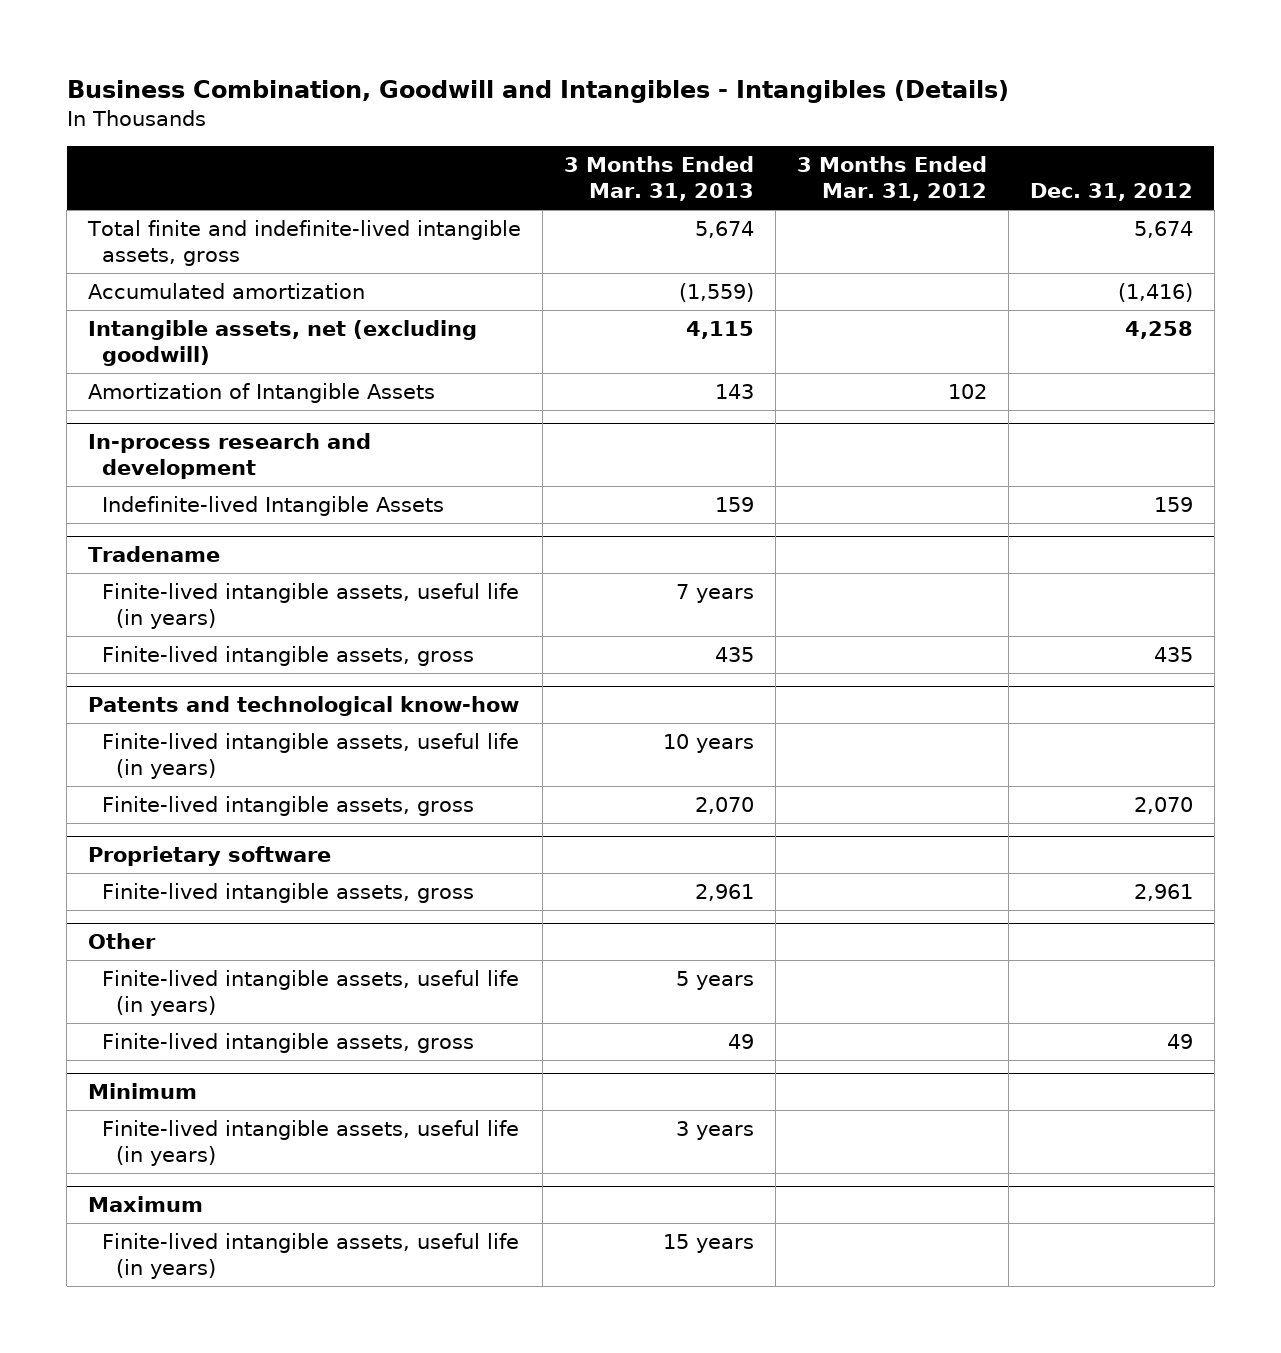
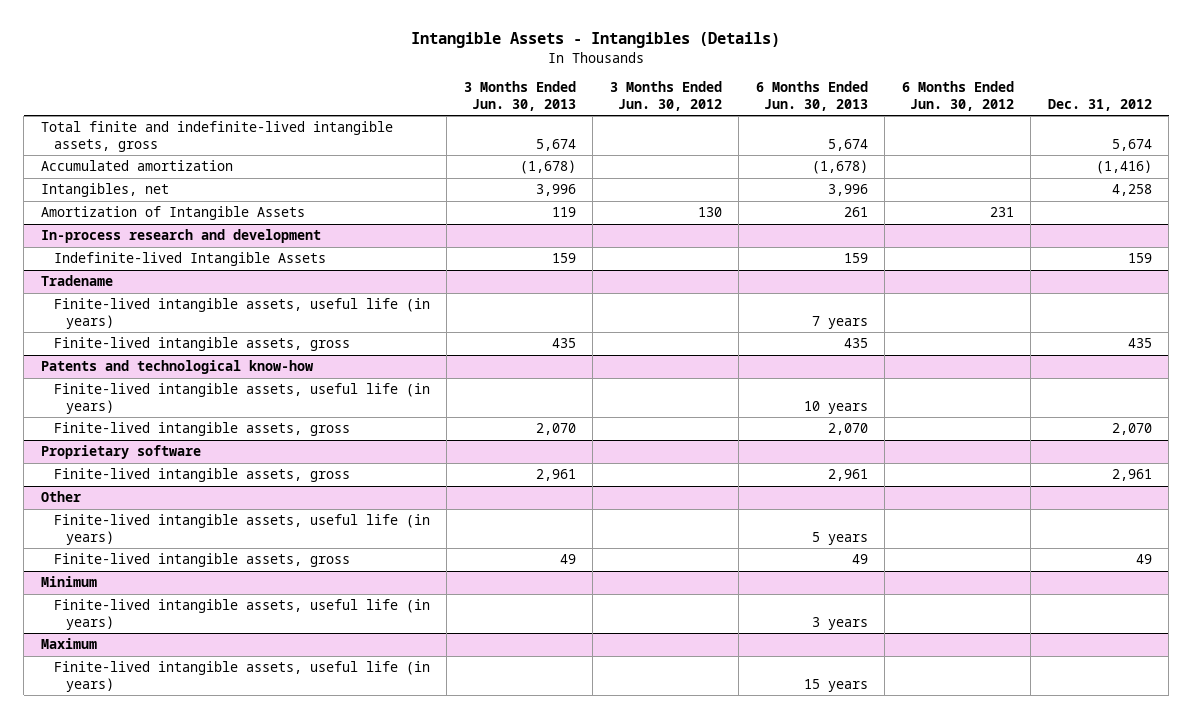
[66,80,1009,104] Business Combination, Goodwill and Intangibles - Intangibles (Details) -> [411,32,781,49] Intangible Assets - Intangibles (Details)
[563,155,754,202] 3 Months Ended Mar. 31, 2013 -> none
[796,155,987,202] 3 Months Ended Mar. 31, 2012 -> none
none -> [463,81,576,111] 3 Months Ended Jun. 30, 2013
none -> [609,81,722,111] 3 Months Ended Jun. 30, 2012
none -> [755,81,868,111] 6 Months Ended Jun. 30, 2013
none -> [901,81,1014,111] 6 Months Ended Jun. 30, 2012
[87,320,477,367] Intangible assets, net (excluding goodwill) -> [40,183,169,198] Intangibles, net

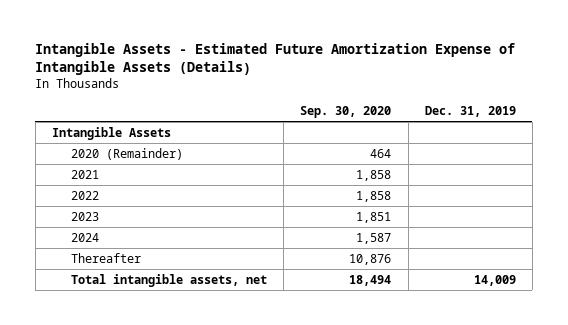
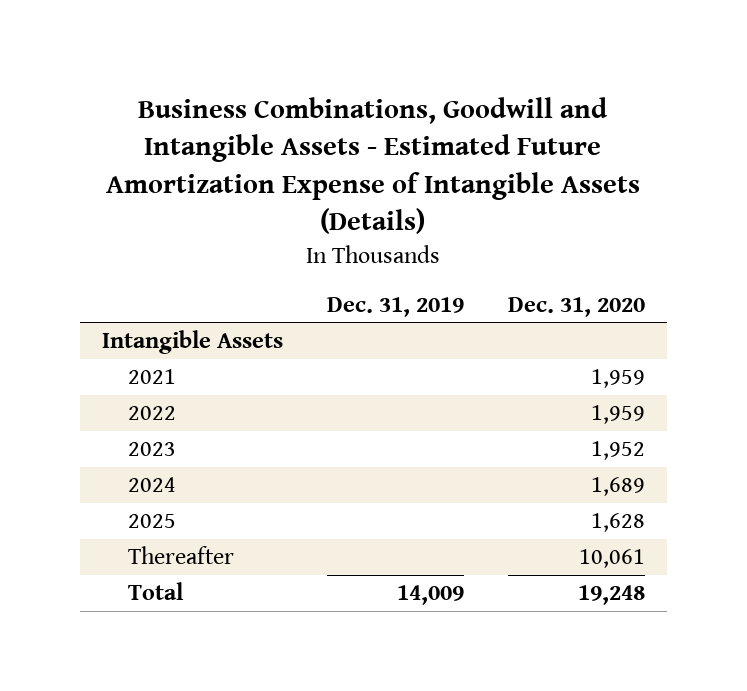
[35,42,516,76] Intangible Assets - Estimated Future Amortization Expense of Intangible Assets (Details) -> [106,96,641,234] Business Combinations, Goodwill and Intangible Assets - Estimated Future Amortization Expense of Intangible Assets (Details)
[300,106,392,119] Sep. 30, 2020 -> none
none -> [507,297,645,318] Dec. 31, 2020
[70,147,183,160] 2020 (Remainder) -> none
none -> [127,514,176,529] 2025
[70,273,267,287] Total intangible assets, net -> [127,582,184,601] Total

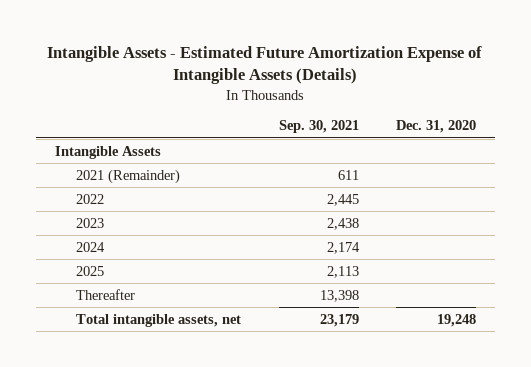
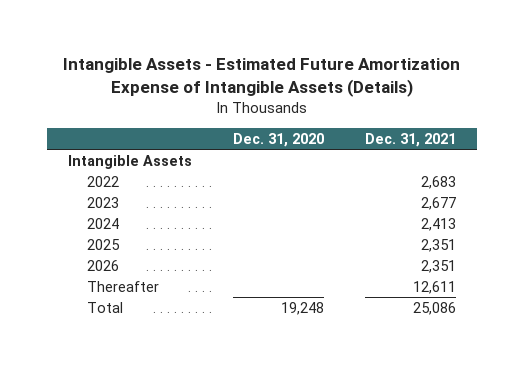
[278,120,359,134] Sep. 30, 2021 -> none
none -> [365,132,457,147] Dec. 31, 2021
[76,168,181,184] 2021 (Remainder) -> none
none -> [87,259,120,271] 2026
[76,313,242,327] Total intangible assets, net -> [87,301,124,313] Total

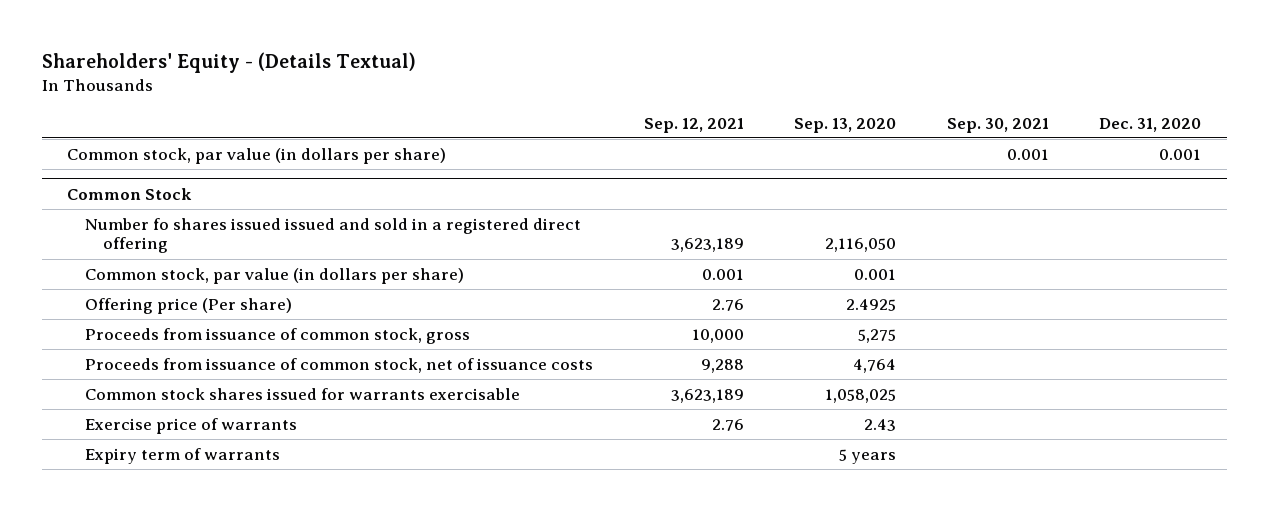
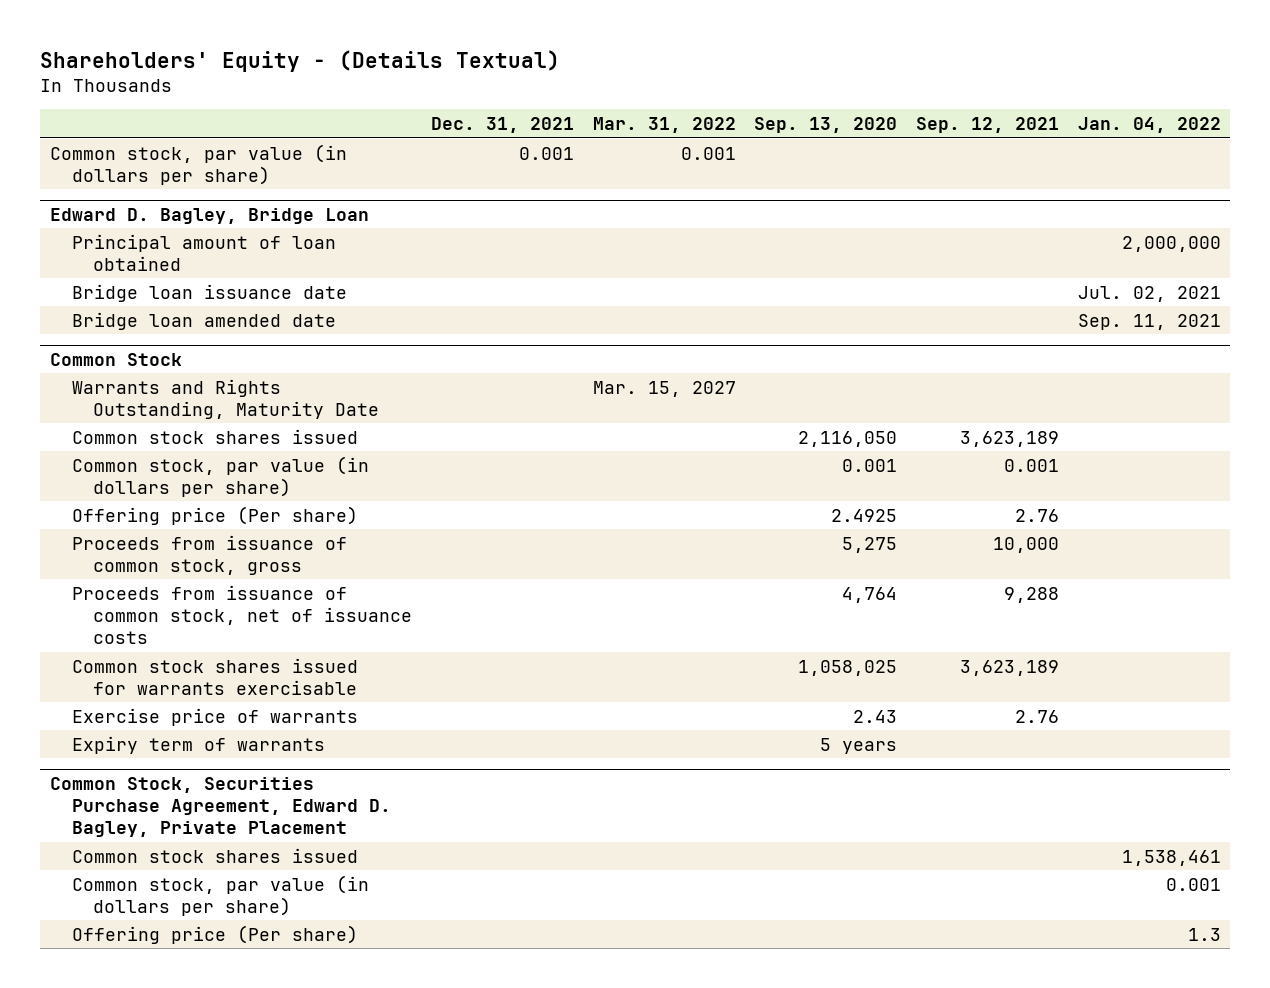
[946,117,1049,133] Sep. 30, 2021 -> none
[1099,117,1202,132] Dec. 31, 2020 -> none
none -> [431,116,575,133] Dec. 31, 2021
none -> [592,116,736,133] Mar. 31, 2022
none -> [1077,116,1221,133] Jan. 04, 2022
none -> [49,207,369,224] Edward D. Bagley, Bridge Loan
none -> [71,233,336,271] Principal amount of loan obtained
none -> [71,283,347,302] Bridge loan issuance date
none -> [71,311,336,330] Bridge loan amended date
none -> [71,378,380,419] Warrants and Rights Outstanding, Maturity Date
[84,217,581,254] Number fo shares issued issued and sold in a registered direct offering -> [71,428,358,444] Common stock shares issued
none -> [49,776,391,838] Common Stock, Securities Purchase Agreement, Edward D. Bagley, Private Placement
none -> [71,847,358,863] Common stock shares issued
none -> [71,874,369,916] Common stock, par value (in dollars per share)
none -> [71,924,358,944] Offering price (Per share)

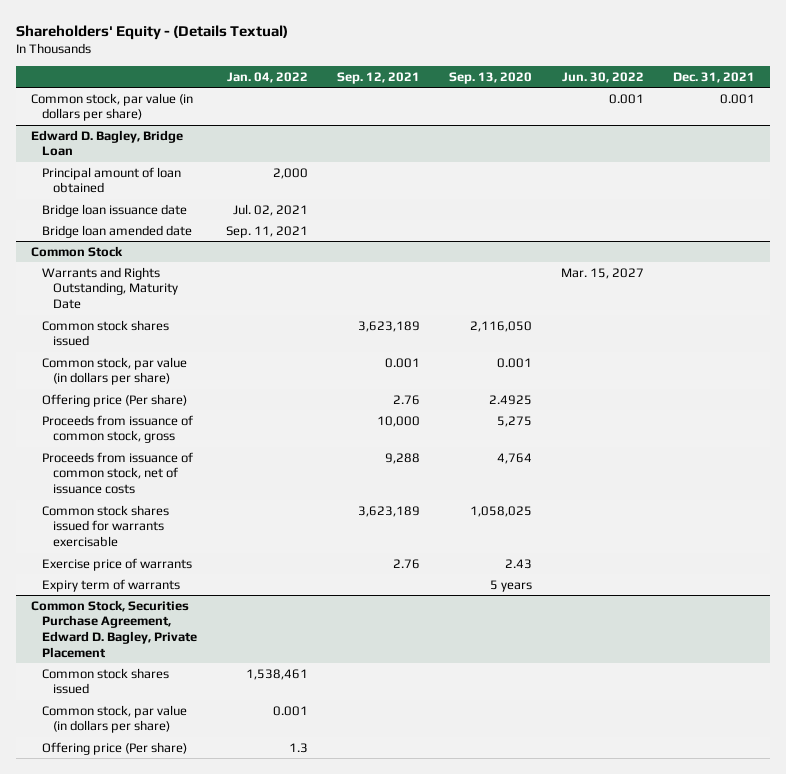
[592,116,736,133] Mar. 31, 2022 -> none
none -> [561,71,644,83] Jun. 30, 2022
[1121,235,1221,252] 2,000,000 -> [272,167,308,179] 2,000

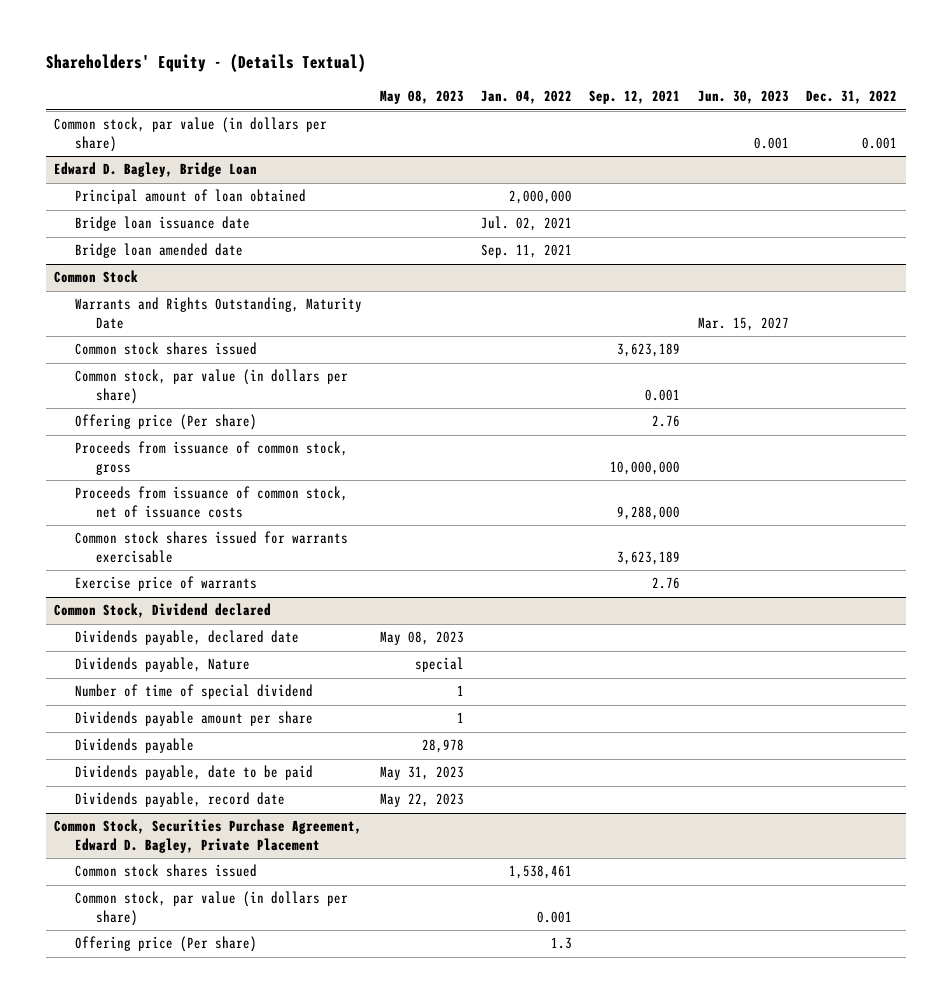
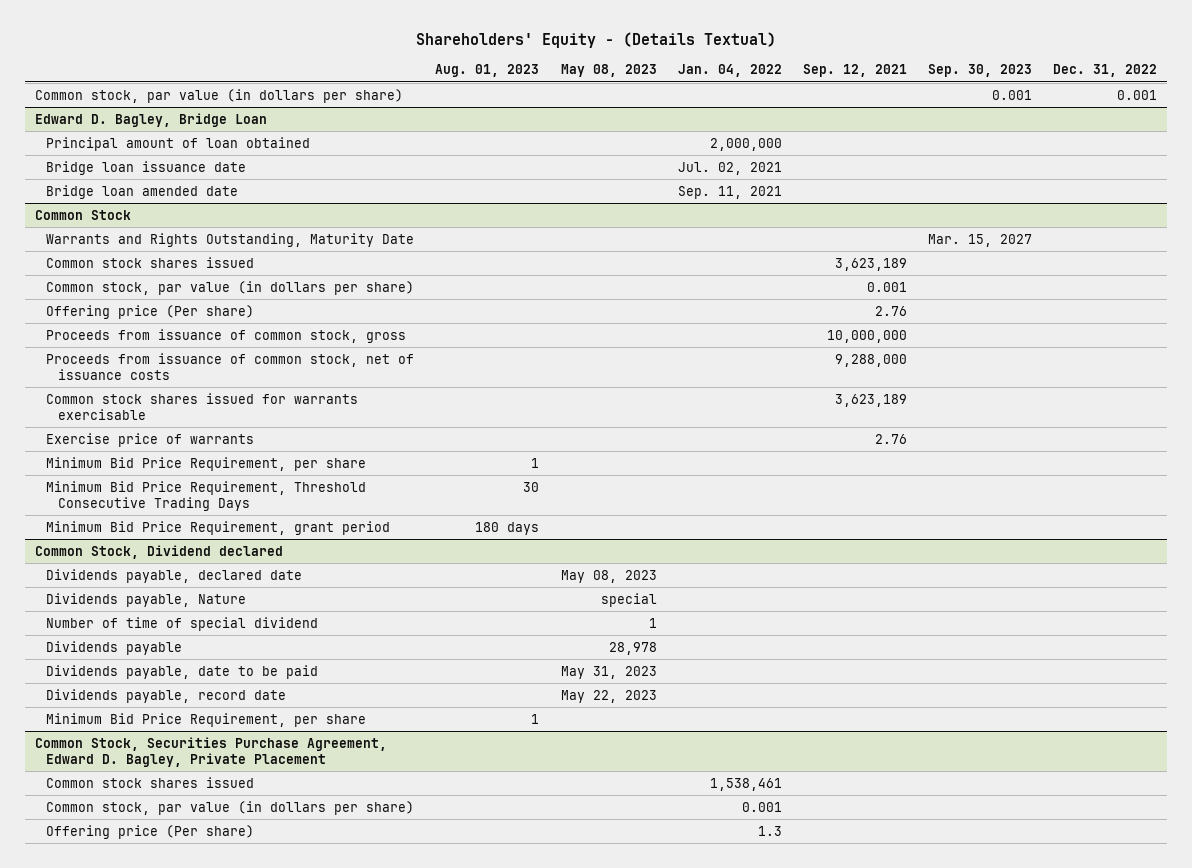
[697,90,789,105] Jun. 30, 2023 -> none
none -> [435,64,540,78] Aug. 01, 2023
none -> [927,64,1032,78] Sep. 30, 2023
none -> [46,456,367,471] Minimum Bid Price Requirement, per share
none -> [46,480,367,511] Minimum Bid Price Requirement, Threshold Consecutive Trading Days
none -> [46,520,391,535] Minimum Bid Price Requirement, grant period
[75,711,314,727] Dividends payable amount per share -> none
none -> [46,712,367,727] Minimum Bid Price Requirement, per share

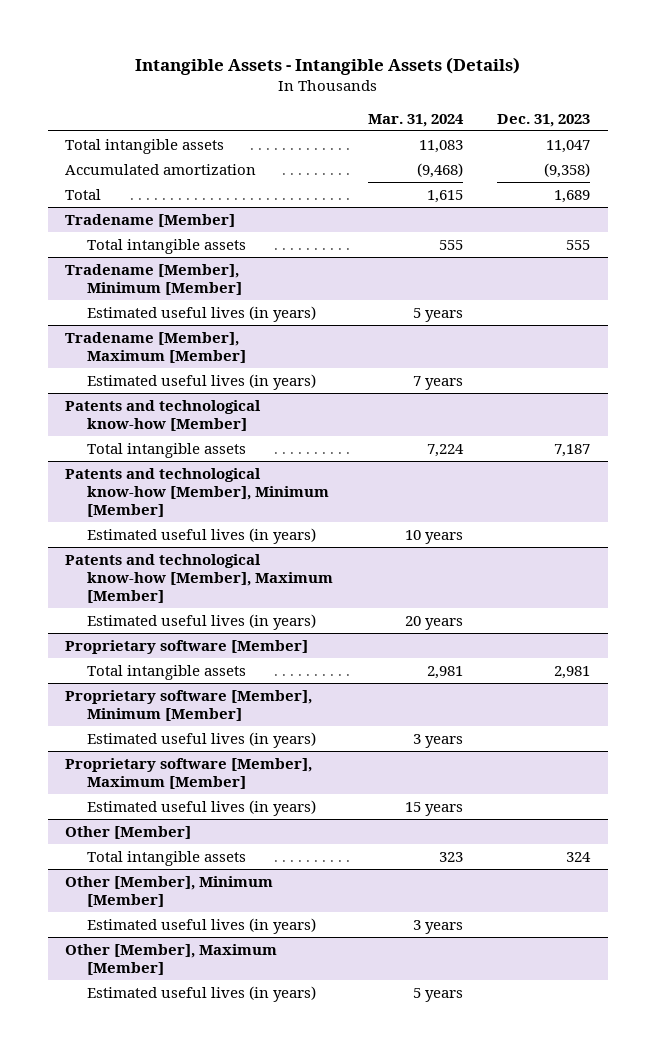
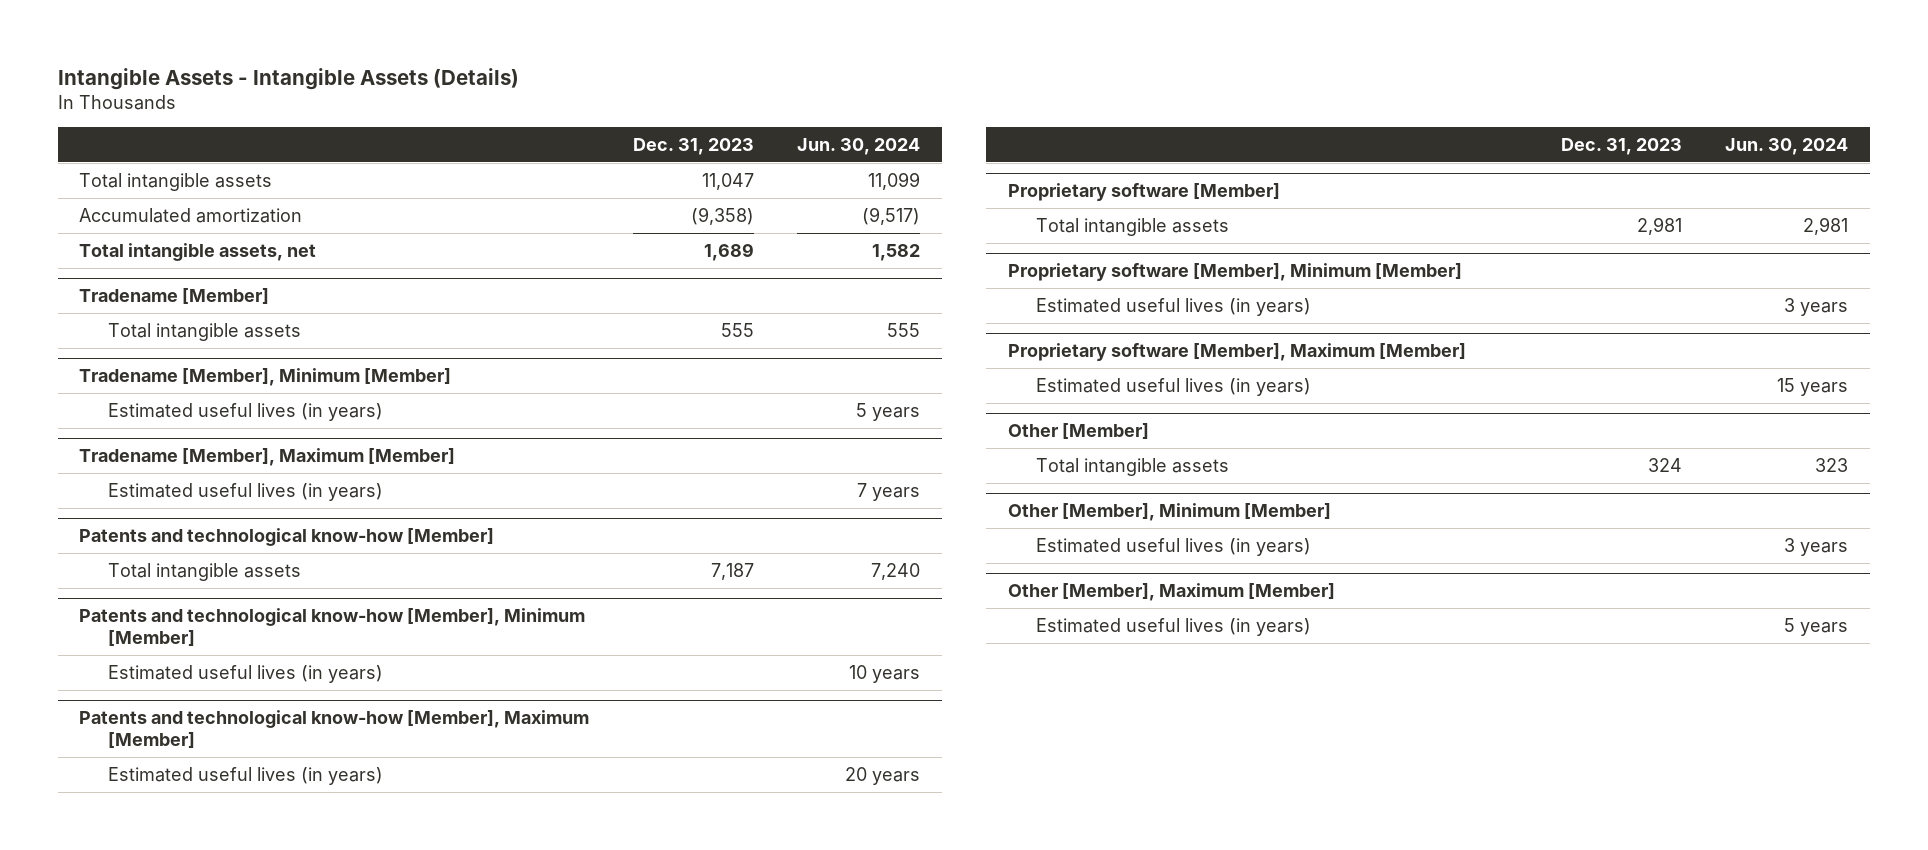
[367,113,464,127] Mar. 31, 2024 -> none
none -> [796,137,920,155] Jun. 30, 2024
[65,188,102,200] Total -> [79,242,317,261] Total intangible assets, net

